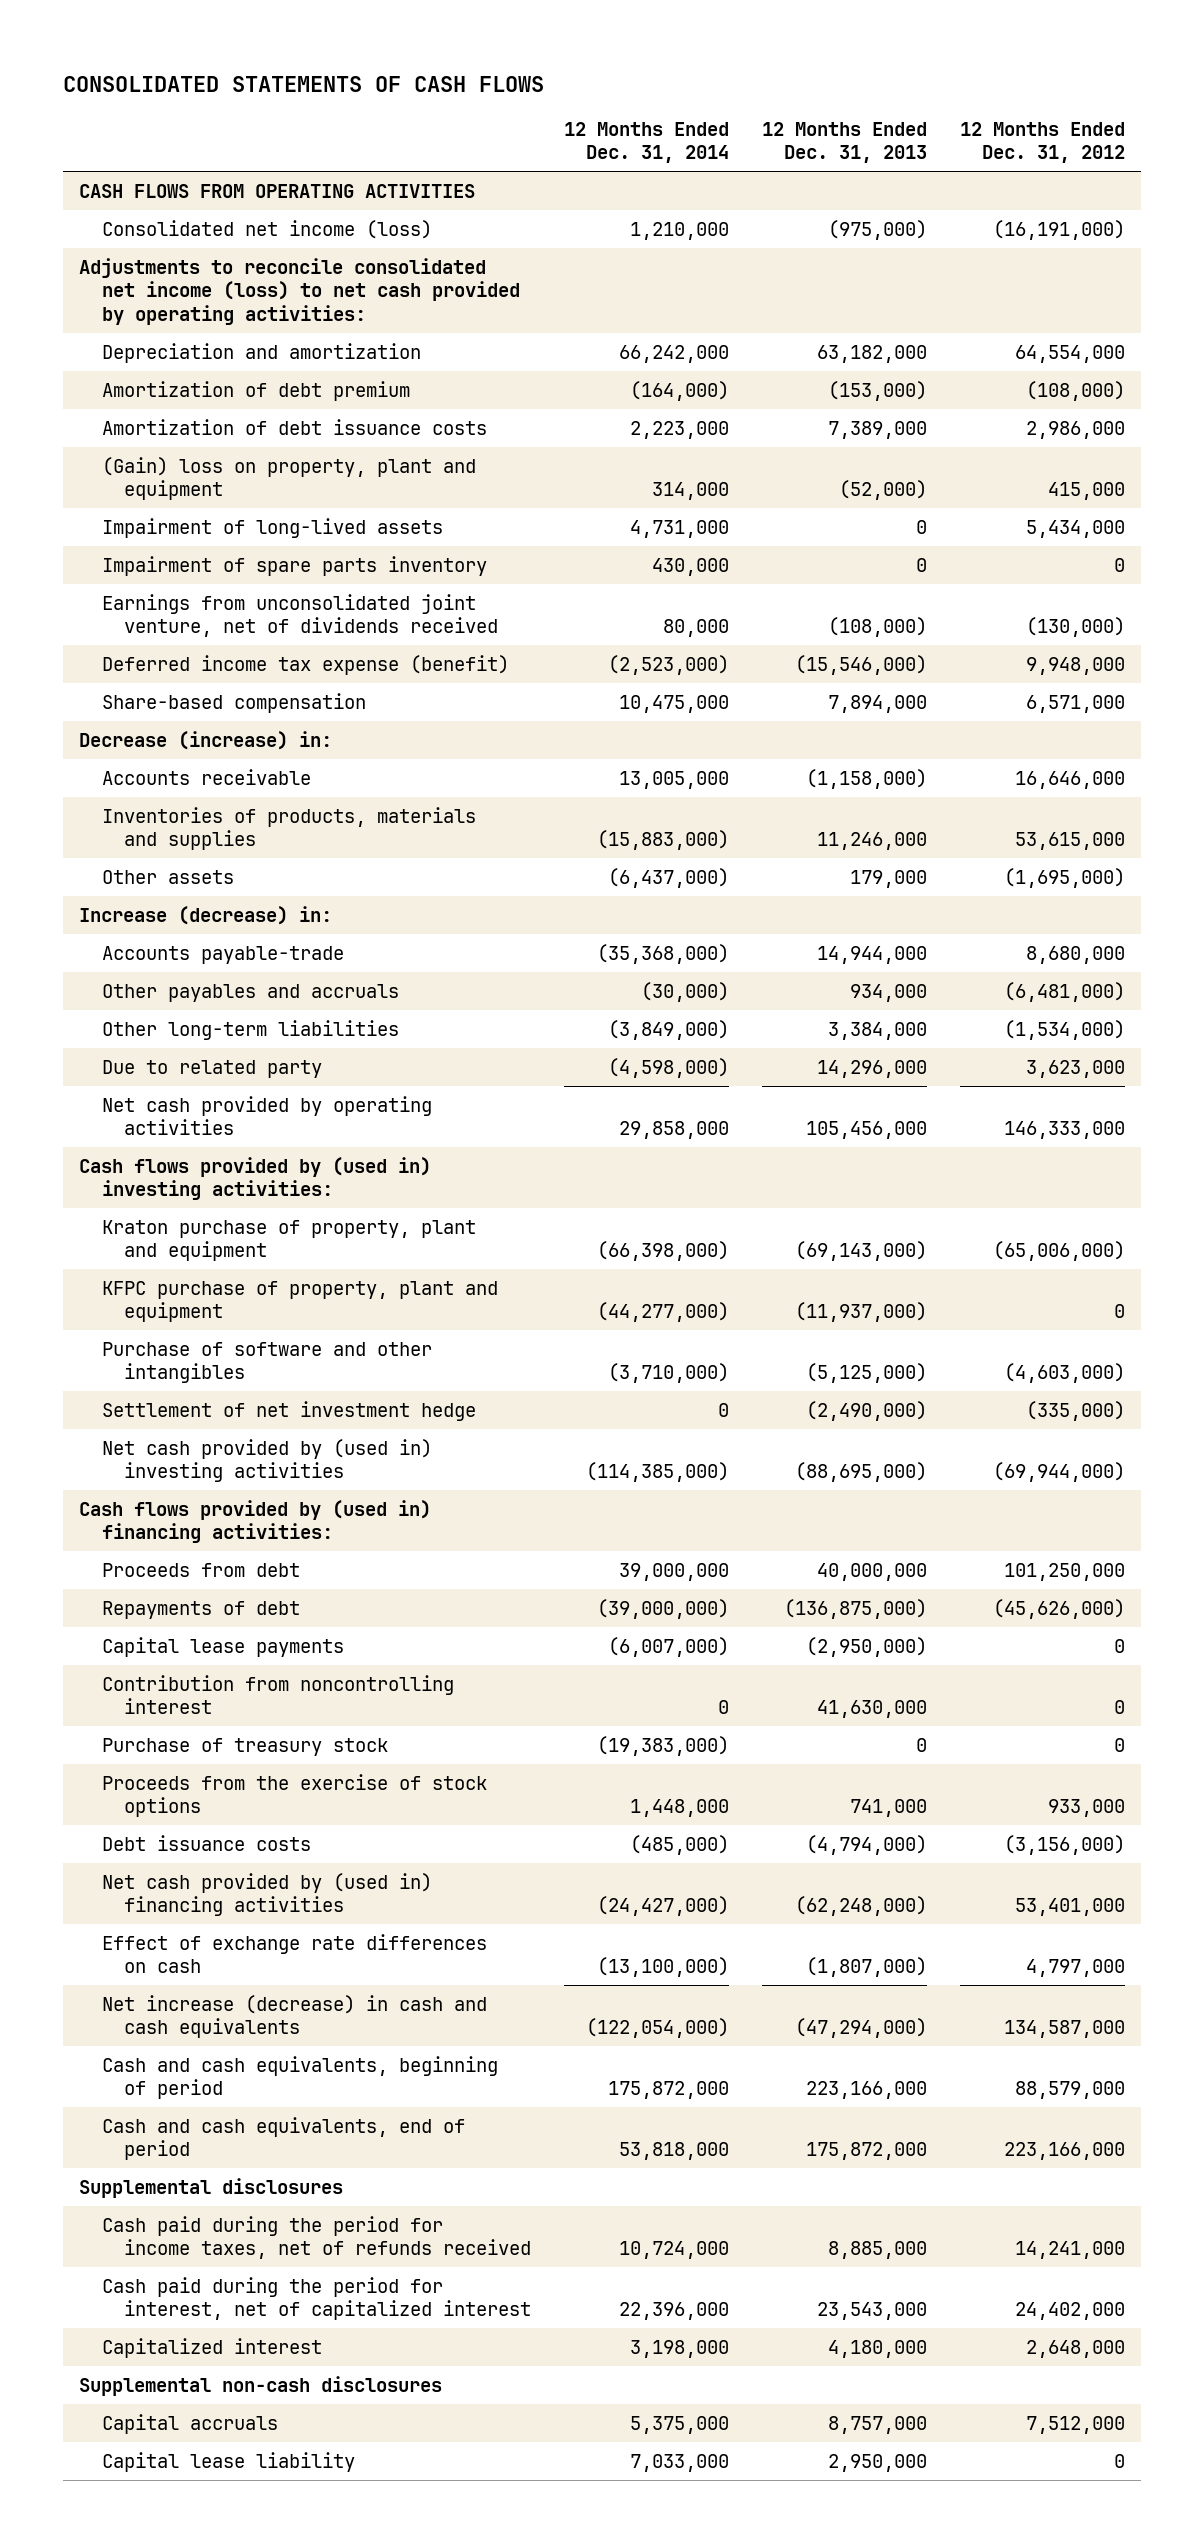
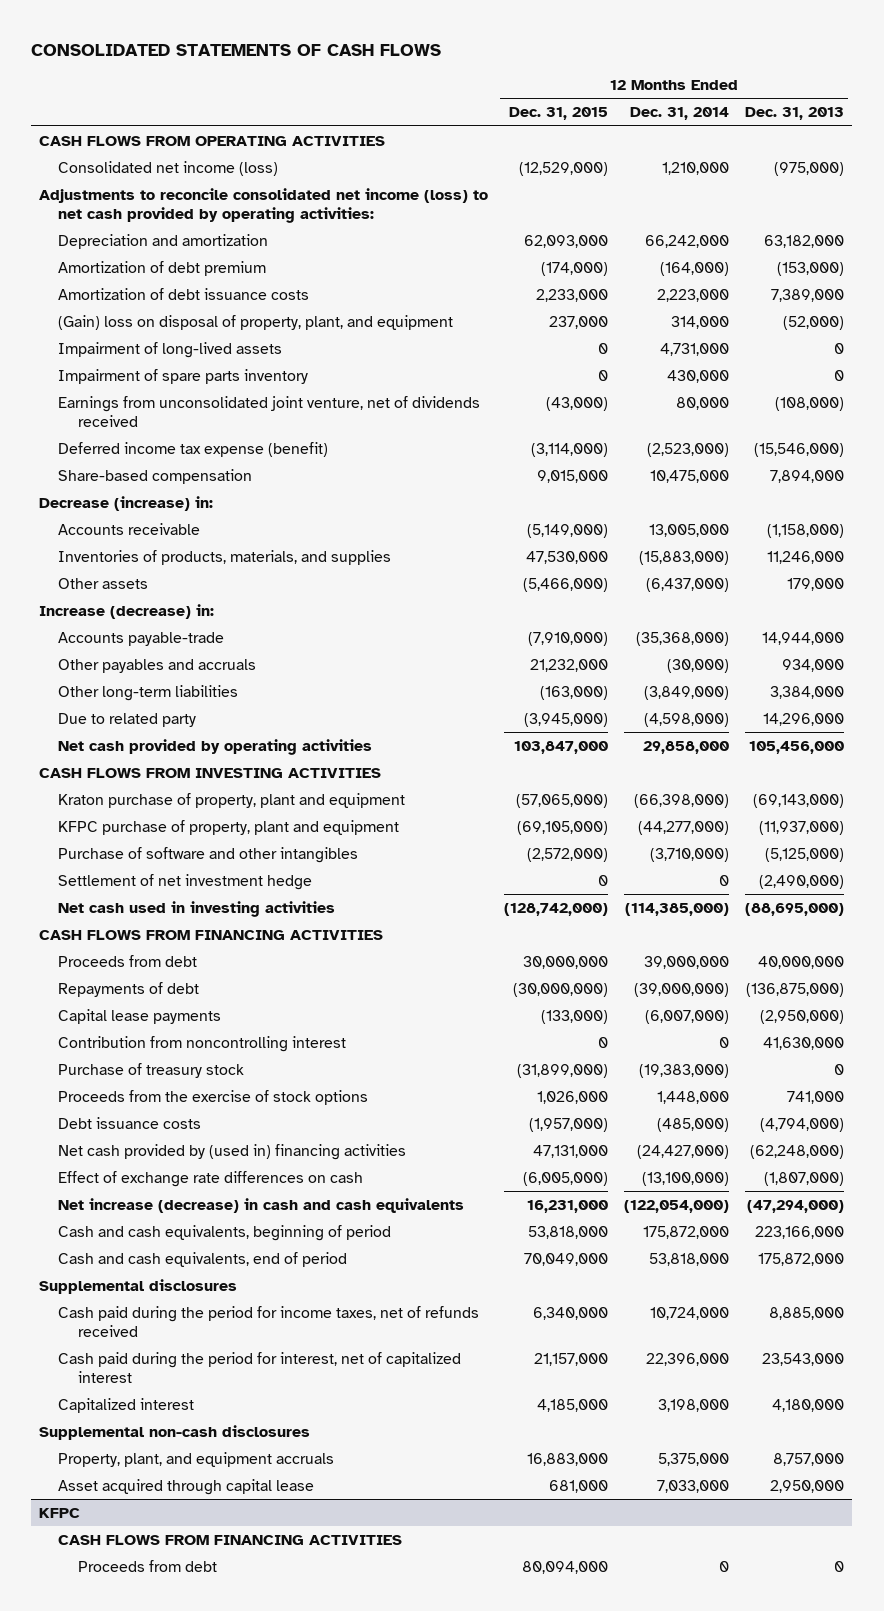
[959,121,1125,164] 12 Months Ended Dec. 31, 2012 -> none
none -> [509,107,609,121] Dec. 31, 2015
[101,456,476,501] (Gain) loss on property, plant and equipment -> [58,314,454,330] (Gain) loss on disposal of property, plant, and equipment
[101,806,476,851] Inventories of products, materials and supplies -> [58,549,392,565] Inventories of products, materials, and supplies
[79,1156,432,1201] Cash flows provided by (used in) investing activities: -> [39,767,382,778] CASH FLOWS FROM INVESTING ACTIVITIES
[101,1438,432,1483] Net cash provided by (used in) investing activities -> [58,900,336,917] Net cash used in investing activities
[79,1499,432,1544] Cash flows provided by (used in) financing activities: -> [39,929,384,940] CASH FLOWS FROM FINANCING ACTIVITIES
[101,2413,278,2434] Capital accruals -> [58,1451,335,1467] Property, plant, and equipment accruals
[101,2451,355,2472] Capital lease liability -> [58,1478,315,1495] Asset acquired through capital lease
none -> [39,1507,81,1518] KFPC
none -> [58,1534,403,1545] CASH FLOWS FROM FINANCING ACTIVITIES
none -> [77,1559,217,1572] Proceeds from debt

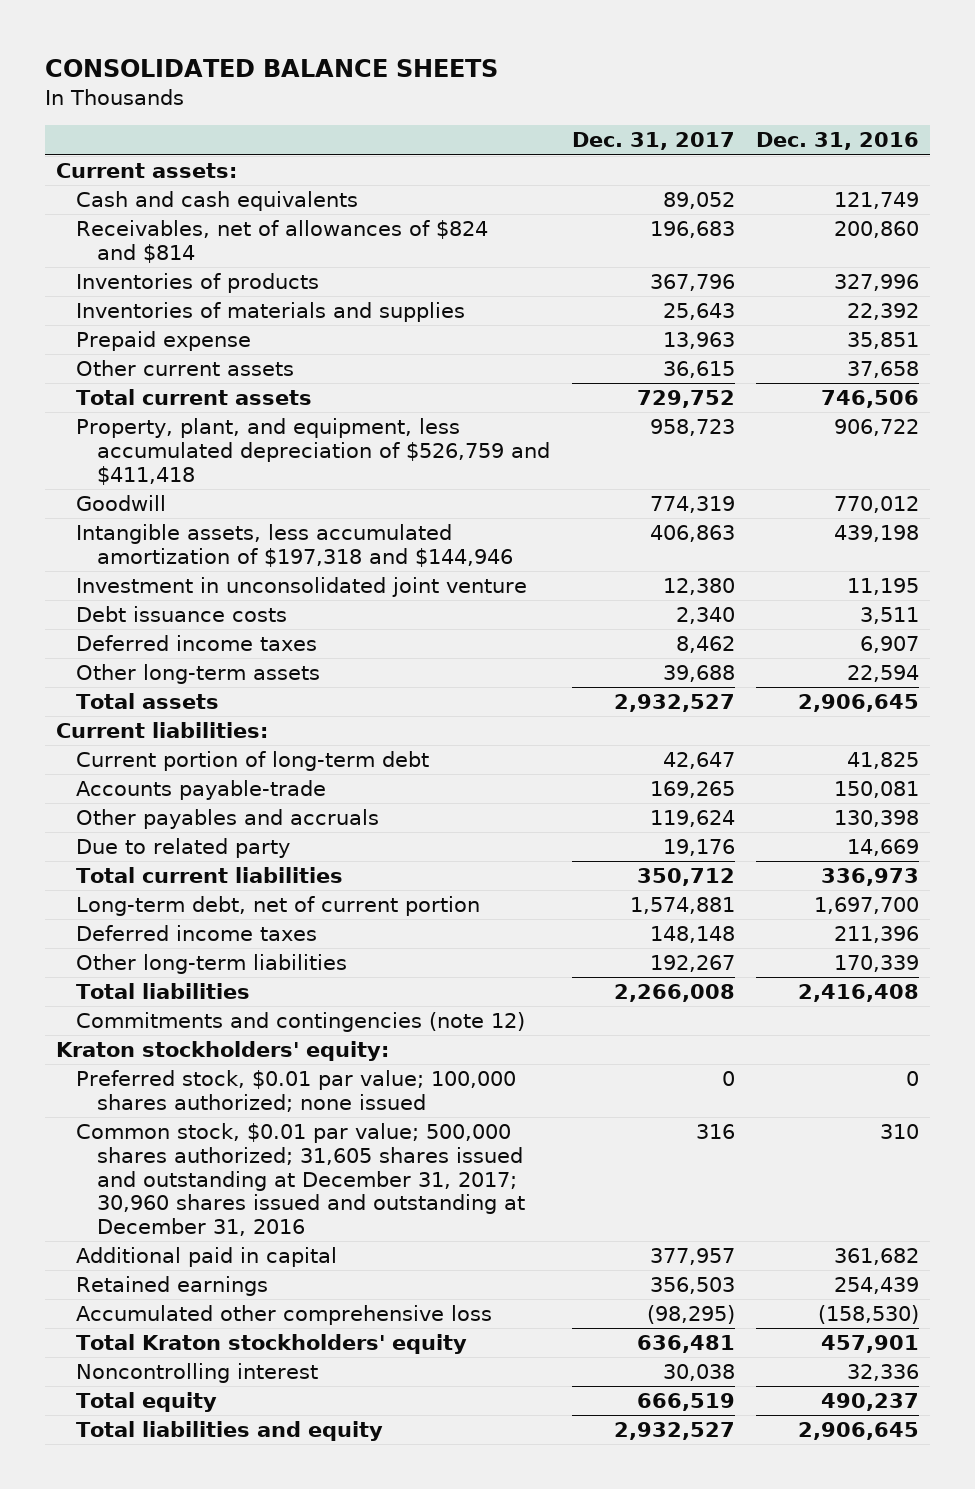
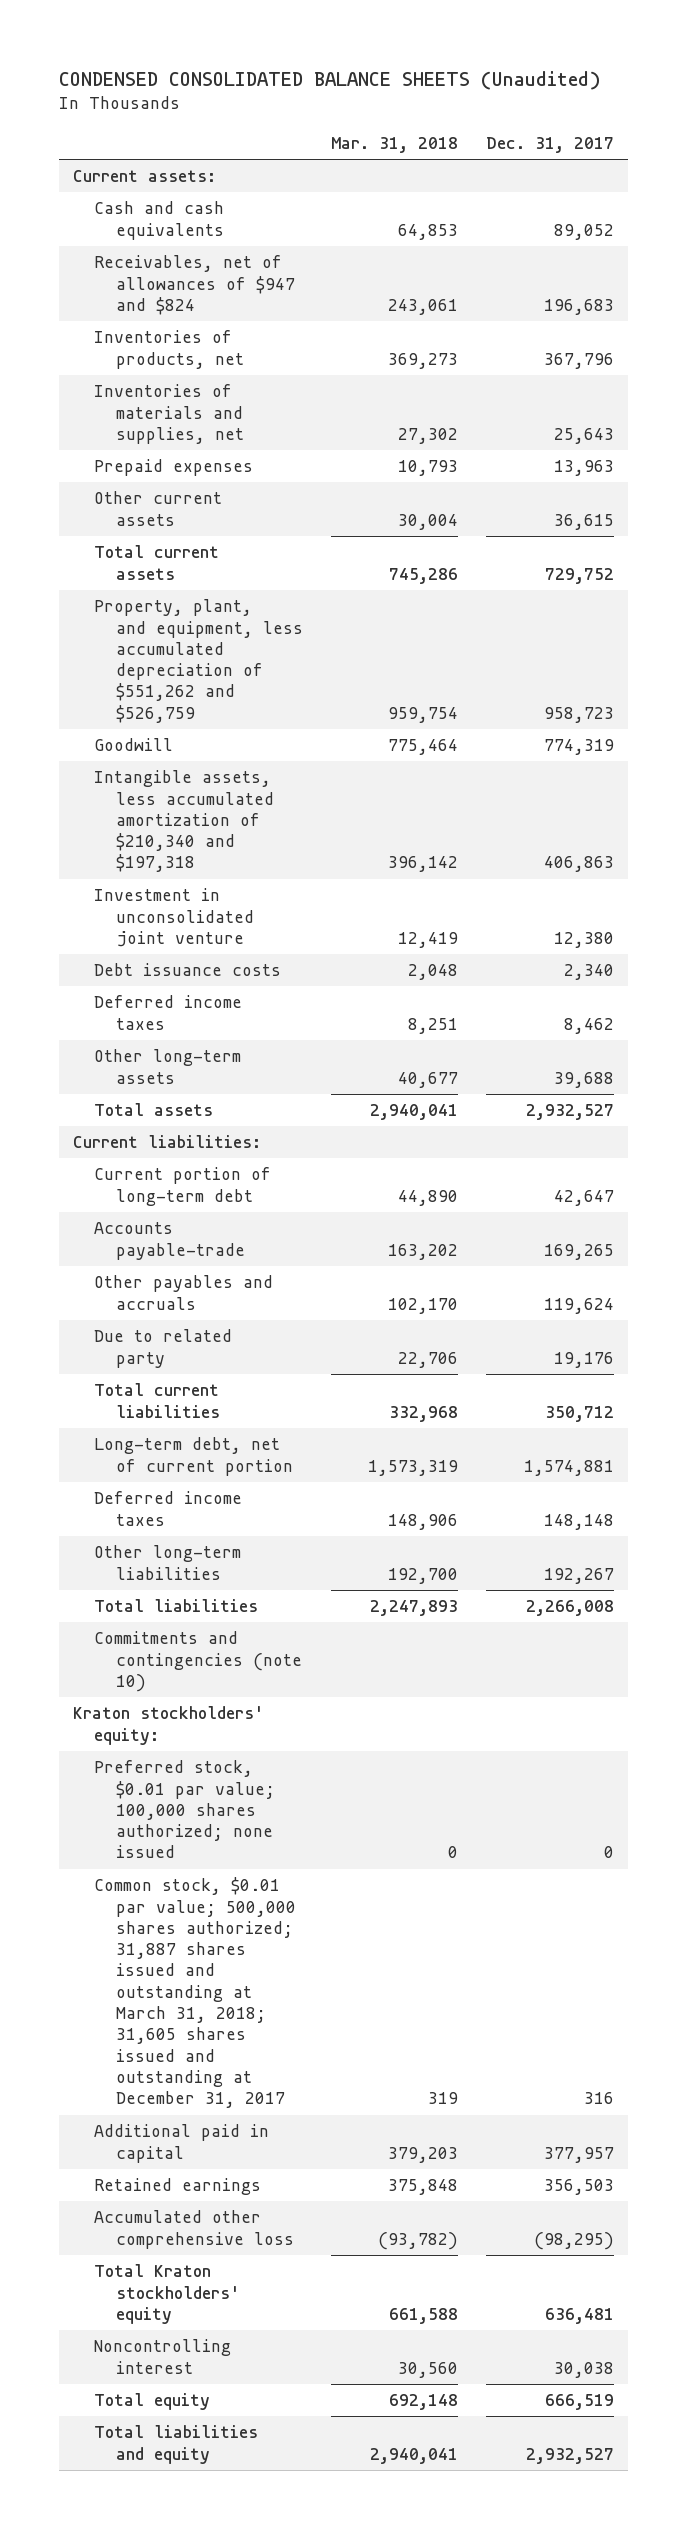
[45,58,499,77] CONSOLIDATED BALANCE SHEETS -> [58,70,601,90] CONDENSED CONSOLIDATED BALANCE SHEETS (Unaudited)
[756,132,920,151] Dec. 31, 2016 -> none
none -> [330,137,458,154] Mar. 31, 2018
[76,220,489,263] Receivables, net of allowances of $824 and $814 -> [94,255,295,315] Receivables, net of allowances of $947 and $824
[76,273,320,294] Inventories of products -> [94,330,244,369] Inventories of products, net
[76,302,466,323] Inventories of materials and supplies -> [94,384,244,444] Inventories of materials and supplies, net
[76,331,252,352] Prepaid expense -> [94,459,254,477] Prepaid expenses
[76,418,550,485] Property, plant, and equipment, less accumulated depreciation of $526,759 and $411,418 -> [94,599,303,723] Property, plant, and equipment, less accumulated depreciation of $551,262 and $526,759
[76,524,513,567] Intangible assets, less accumulated amortization of $197,318 and $144,946 -> [94,770,274,873] Intangible assets, less accumulated amortization of $210,340 and $197,318
[76,1012,526,1033] Commitments and contingencies (note 12) -> [94,1631,302,1692] Commitments and contingencies (note 10)
[76,1123,525,1237] Common stock, $0.01 par value; 500,000 shares authorized; 31,605 shares issued and outstanding at December 31, 2017; 30,960 shares issued and outstanding at December 31, 2016 -> [94,1877,296,2109] Common stock, $0.01 par value; 500,000 shares authorized; 31,887 shares issued and outstanding at March 31, 2018; 31,605 shares issued and outstanding at December 31, 2017

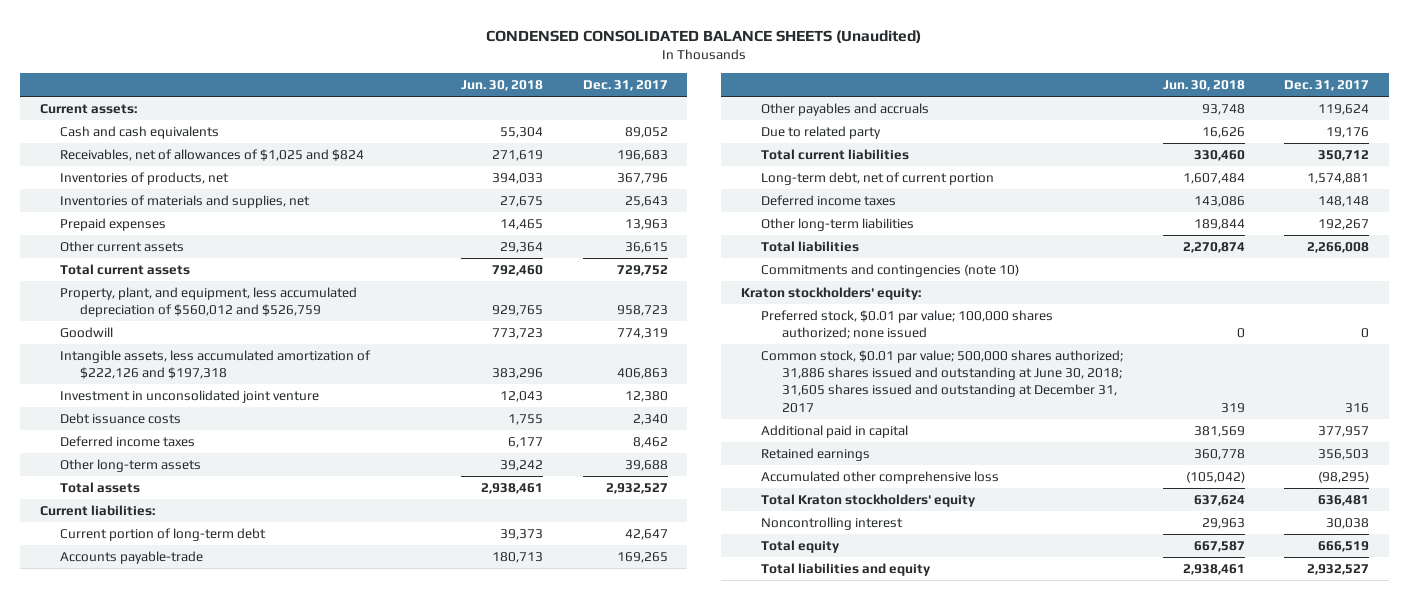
[330,137,458,154] Mar. 31, 2018 -> none
none -> [461,79,544,91] Jun. 30, 2018
[94,255,295,315] Receivables, net of allowances of $947 and $824 -> [59,148,364,161] Receivables, net of allowances of $1,025 and $824
[94,599,303,723] Property, plant, and equipment, less accumulated depreciation of $551,262 and $526,759 -> [59,286,357,318] Property, plant, and equipment, less accumulated depreciation of $560,012 and $526,759
[94,770,274,873] Intangible assets, less accumulated amortization of $210,340 and $197,318 -> [59,349,371,380] Intangible assets, less accumulated amortization of $222,126 and $197,318
[94,1877,296,2109] Common stock, $0.01 par value; 500,000 shares authorized; 31,887 shares issued and outstanding at March 31, 2018; 31,605 shares issued and outstanding at December 31, 2017 -> [761,349,1124,413] Common stock, $0.01 par value; 500,000 shares authorized; 31,886 shares issued and outstanding at June 30, 2018; 31,605 shares issued and outstanding at December 31, 2017

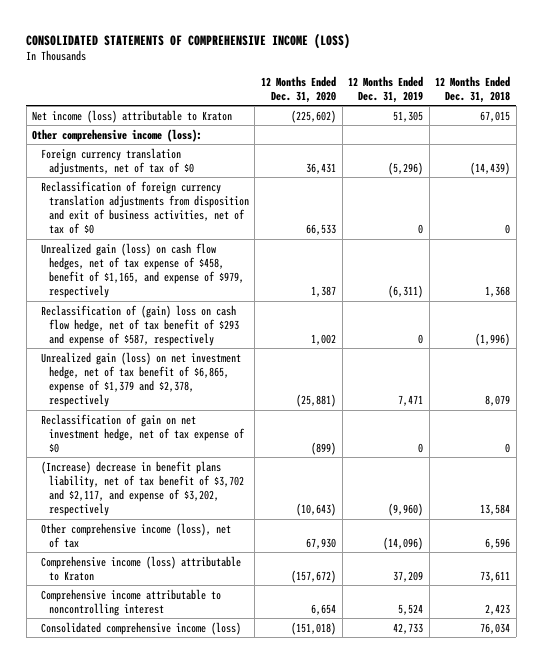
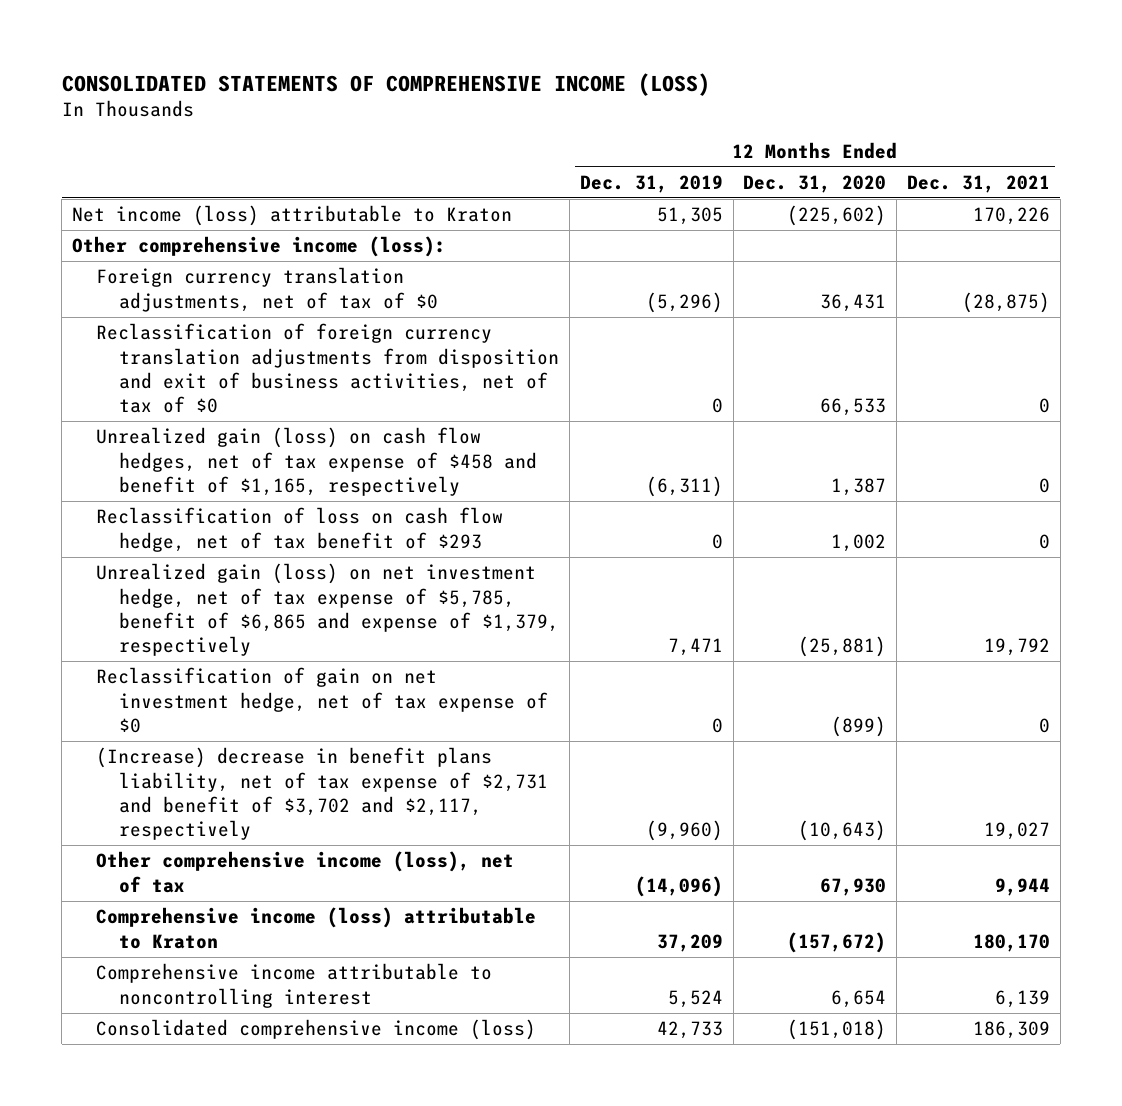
[435,75,511,103] 12 Months Ended Dec. 31, 2018 -> none
none -> [907,174,1051,193] Dec. 31, 2021
[40,242,244,299] Unrealized gain (loss) on cash flow hedges, net of tax expense of $458, benefit of $1,165, and expense of $979, respectively -> [95,427,537,496] Unrealized gain (loss) on cash flow hedges, net of tax expense of $458 and benefit of $1,165, respectively
[40,304,239,346] Reclassification of (gain) loss on cash flow hedge, net of tax benefit of $293 and expense of $587, respectively -> [95,507,503,552] Reclassification of loss on cash flow hedge, net of tax benefit of $293
[40,351,241,408] Unrealized gain (loss) on net investment hedge, net of tax benefit of $6,865, expense of $1,379 and $2,378, respectively -> [95,563,559,657] Unrealized gain (loss) on net investment hedge, net of tax expense of $5,785, benefit of $6,865 and expense of $1,379, respectively
[40,460,244,517] (Increase) decrease in benefit plans liability, net of tax benefit of $3,702 and $2,117, and expense of $3,202, respectively -> [95,747,548,841] (Increase) decrease in benefit plans liability, net of tax expense of $2,731 and benefit of $3,702 and $2,117, respectively

